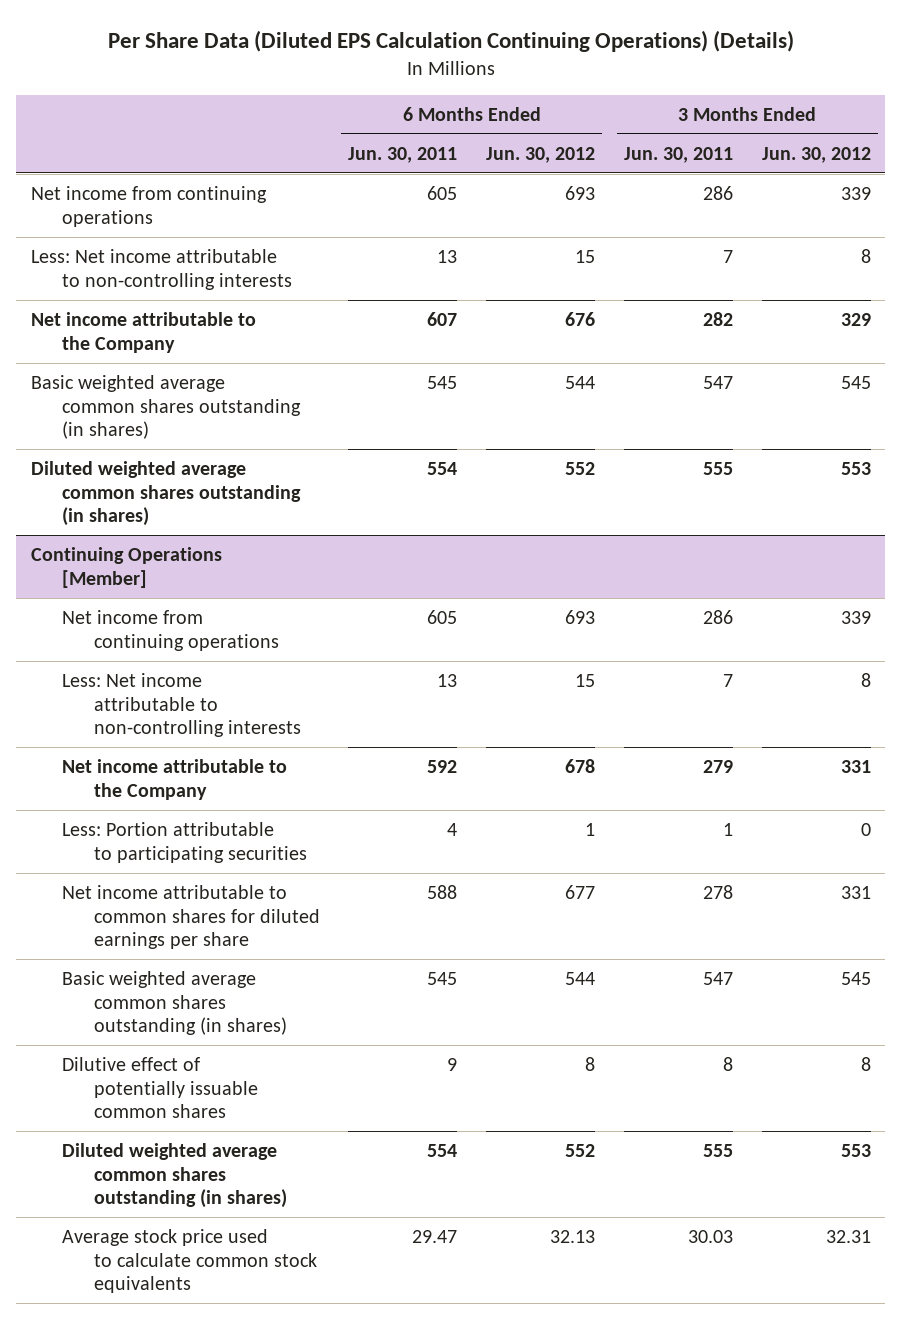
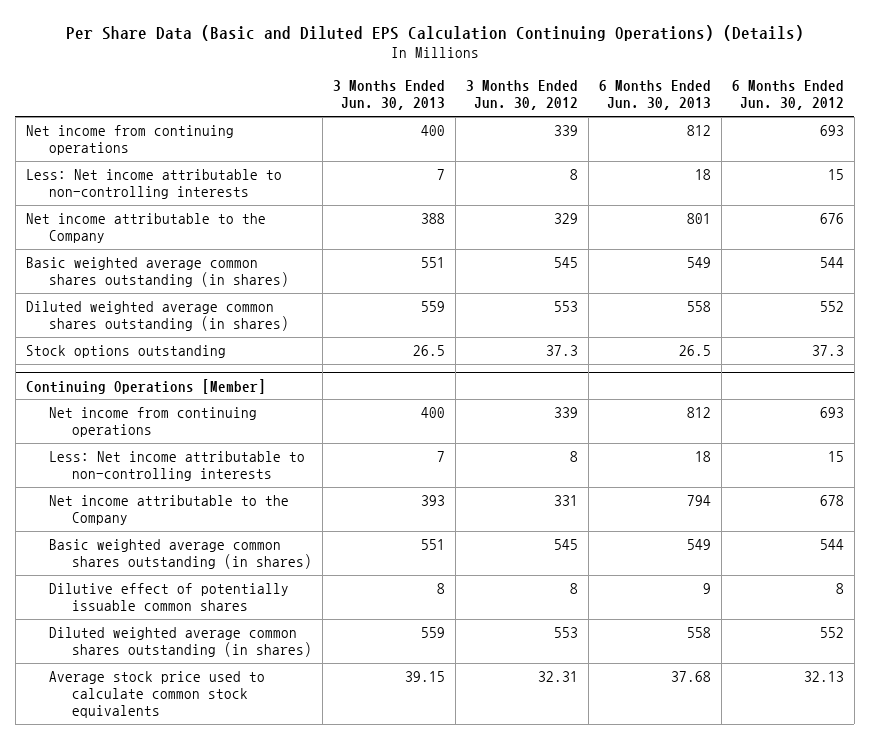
[107,29,794,52] Per Share Data (Diluted EPS Calculation Continuing Operations) (Details) -> [65,24,804,41] Per Share Data (Basic and Diluted EPS Calculation Continuing Operations) (Details)
[348,147,458,164] Jun. 30, 2011 -> none
[623,147,733,164] Jun. 30, 2011 -> none
none -> [332,80,445,111] 3 Months Ended Jun. 30, 2013
none -> [598,80,711,111] 6 Months Ended Jun. 30, 2013
none -> [25,345,226,359] Stock options outstanding
[62,822,307,863] Less: Portion attributable to participating securities -> none
[62,885,320,950] Net income attributable to common shares for diluted earnings per share -> none

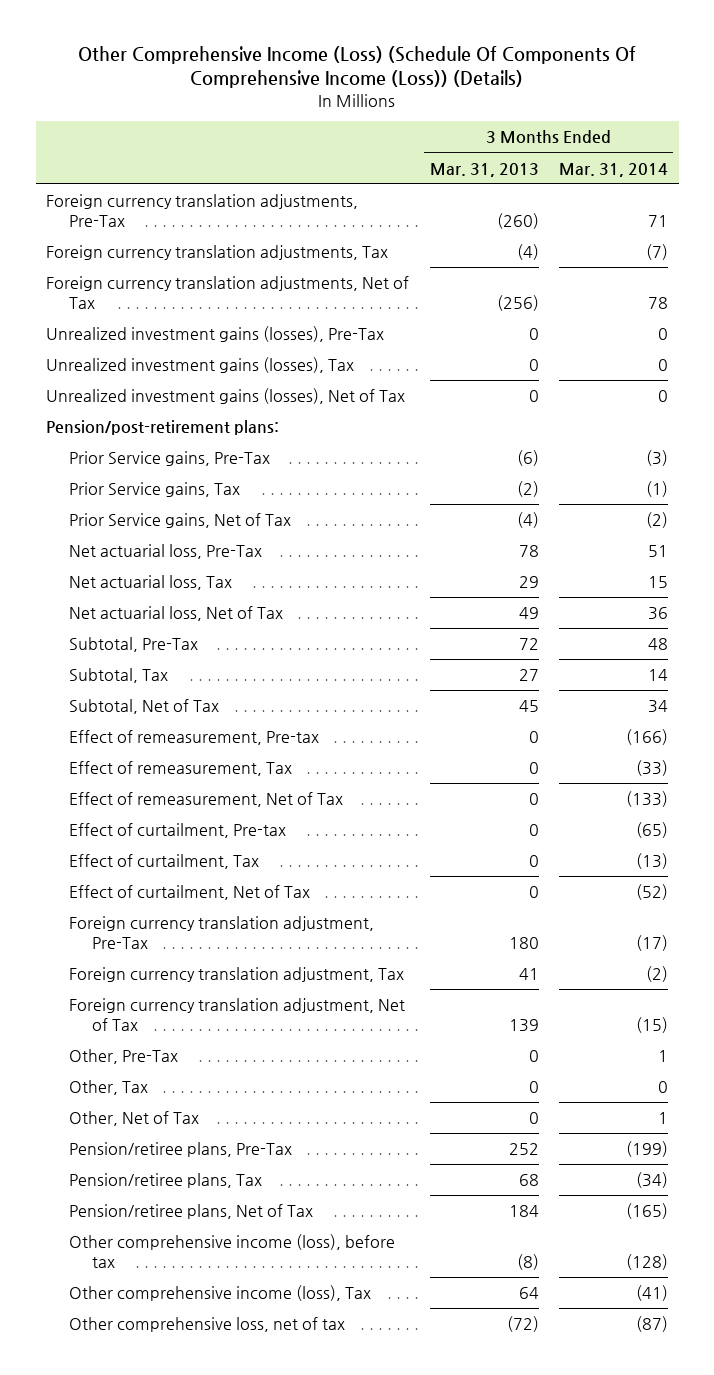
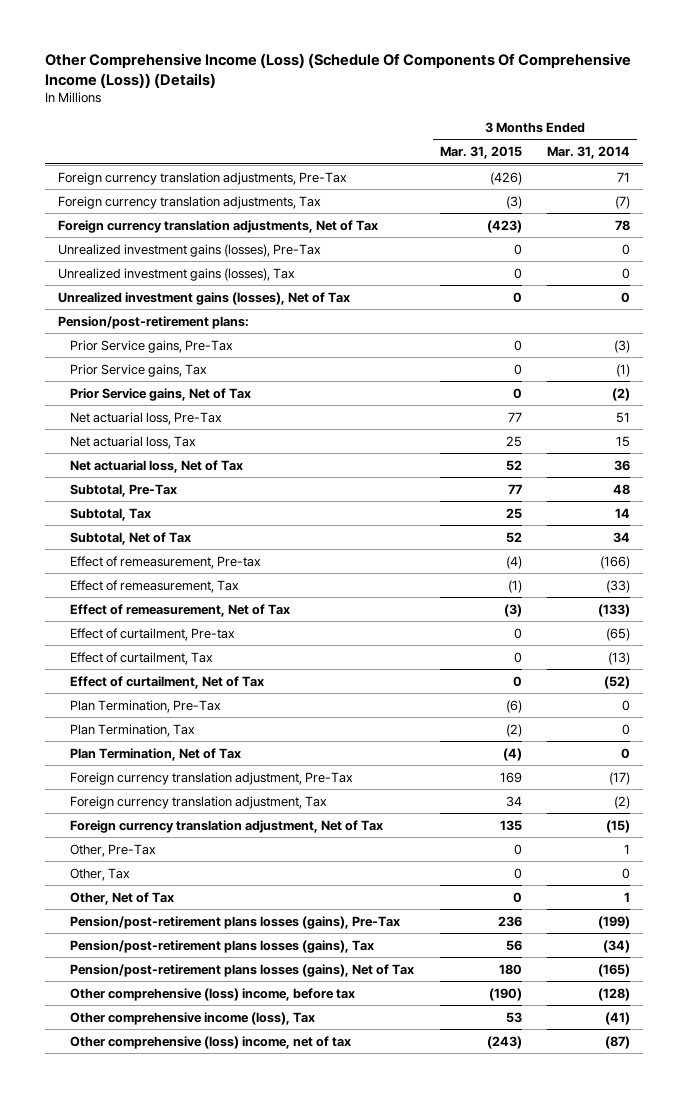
[429,162,539,177] Mar. 31, 2013 -> none
none -> [439,146,522,160] Mar. 31, 2015
none -> [70,699,222,713] Plan Termination, Pre-Tax
none -> [70,723,196,737] Plan Termination, Tax
none -> [70,747,242,761] Plan Termination, Net of Tax
[68,1142,292,1158] Pension/retiree plans, Pre-Tax -> [70,915,401,929] Pension/post-retirement plans losses (gains), Pre-Tax
[68,1173,262,1189] Pension/retiree plans, Tax -> [70,939,375,953] Pension/post-retirement plans losses (gains), Tax
[68,1204,313,1220] Pension/retiree plans, Net of Tax -> [70,963,415,977] Pension/post-retirement plans losses (gains), Net of Tax
[68,1234,395,1268] Other comprehensive income (loss), before tax -> [70,987,356,1001] Other comprehensive (loss) income, before tax
[68,1317,345,1333] Other comprehensive loss, net of tax -> [70,1035,352,1049] Other comprehensive (loss) income, net of tax

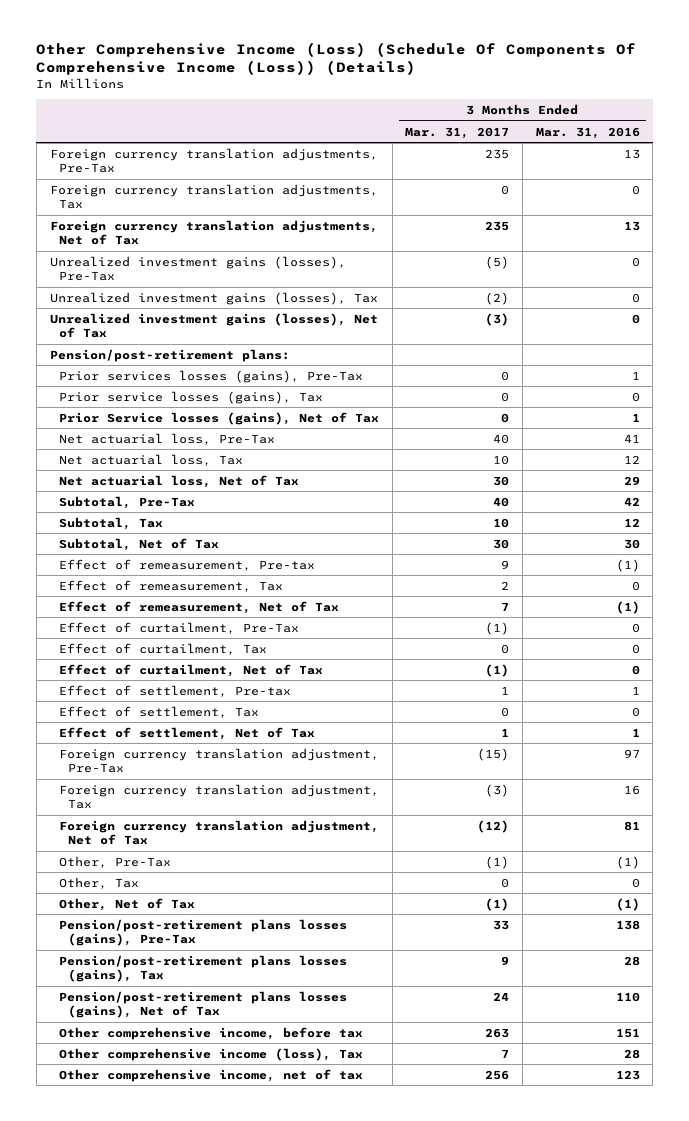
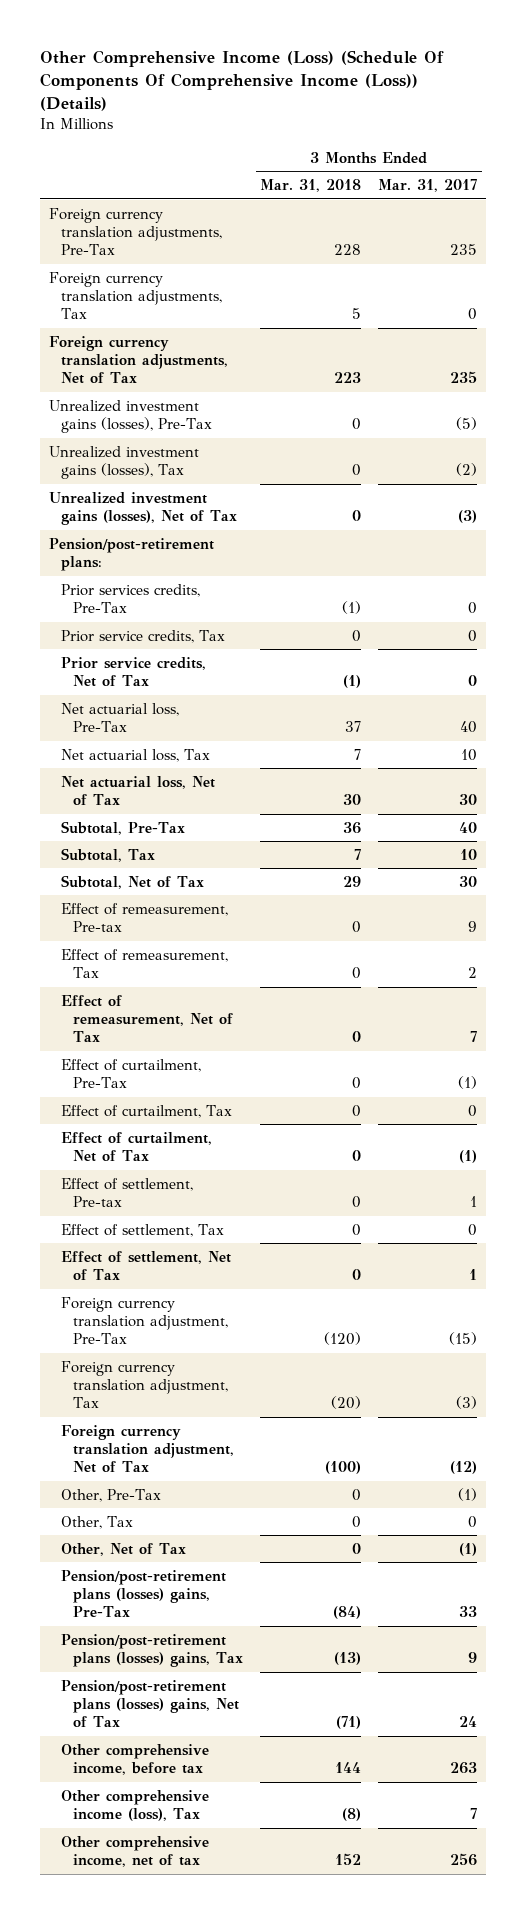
[535,126,640,139] Mar. 31, 2016 -> none
none -> [259,179,361,193] Mar. 31, 2018
[58,369,363,383] Prior services losses (gains), Pre-Tax -> [60,583,200,614] Prior services credits, Pre-Tax
[58,390,323,404] Prior service losses (gains), Tax -> [60,629,225,643] Prior service credits, Tax
[58,411,379,425] Prior Service losses (gains), Net of Tax -> [60,656,206,688] Prior service credits, Net of Tax
[58,918,347,947] Pension/post-retirement plans losses (gains), Pre-Tax -> [60,1569,226,1618] Pension/post-retirement plans (losses) gains, Pre-Tax
[58,954,347,983] Pension/post-retirement plans losses (gains), Tax -> [60,1633,243,1668] Pension/post-retirement plans (losses) gains, Tax
[58,990,347,1019] Pension/post-retirement plans losses (gains), Net of Tax -> [60,1679,239,1728] Pension/post-retirement plans (losses) gains, Net of Tax

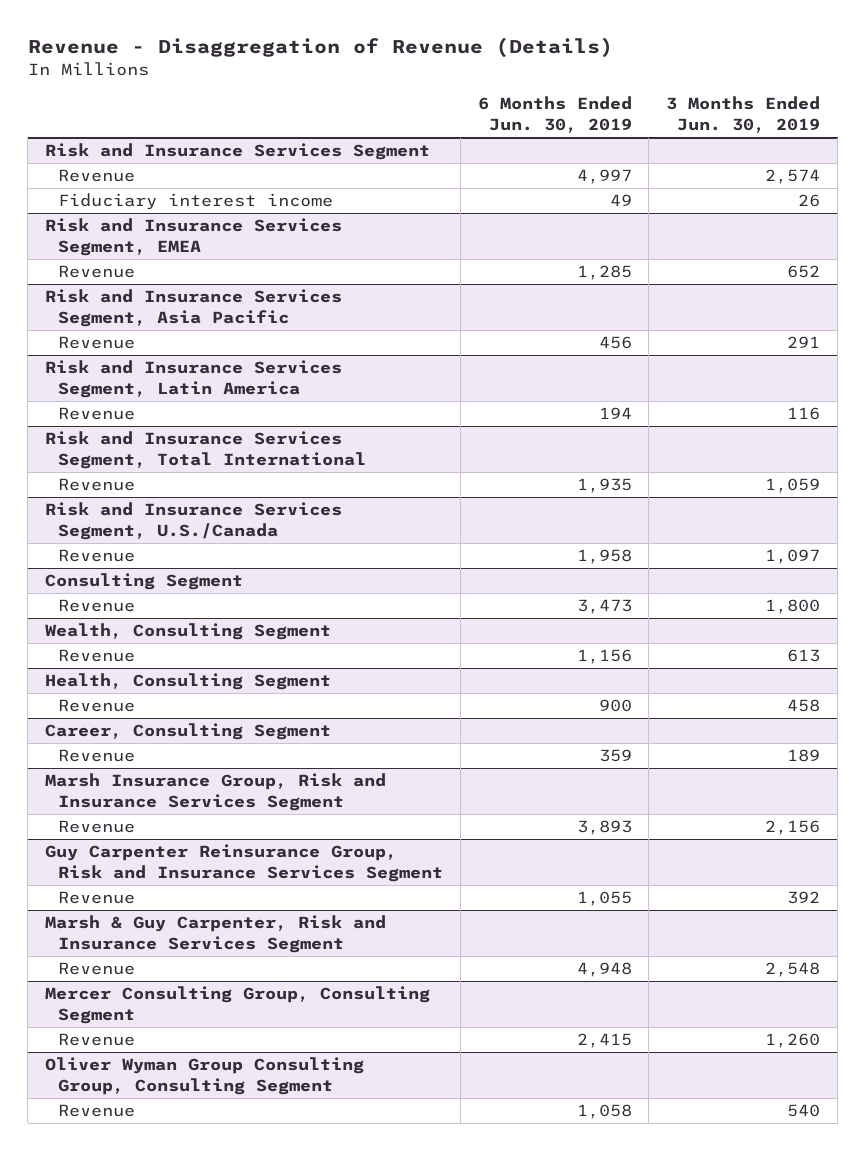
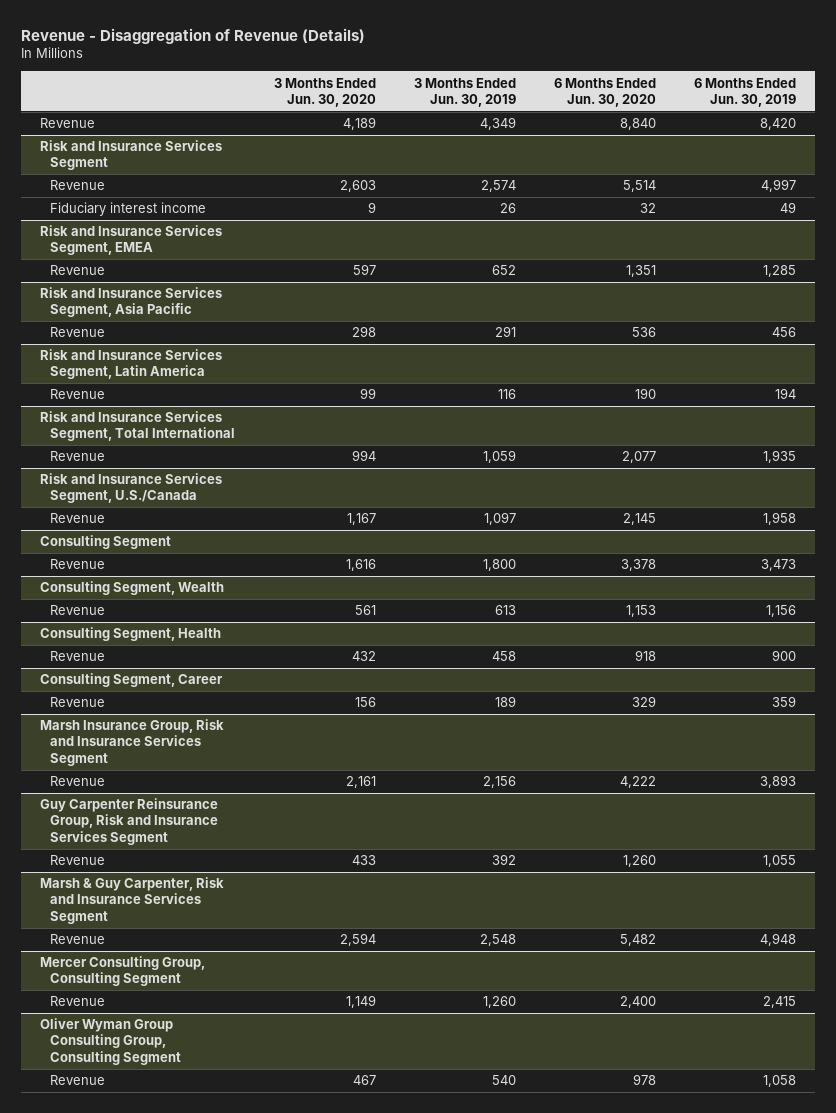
none -> [273,77,376,107] 3 Months Ended Jun. 30, 2020
none -> [553,77,656,107] 6 Months Ended Jun. 30, 2020
none -> [39,118,95,129] Revenue
[45,623,332,641] Wealth, Consulting Segment -> [39,581,224,596] Consulting Segment, Wealth
[45,673,332,691] Health, Consulting Segment -> [39,627,221,642] Consulting Segment, Health
[45,723,332,741] Career, Consulting Segment -> [39,673,223,688] Consulting Segment, Career

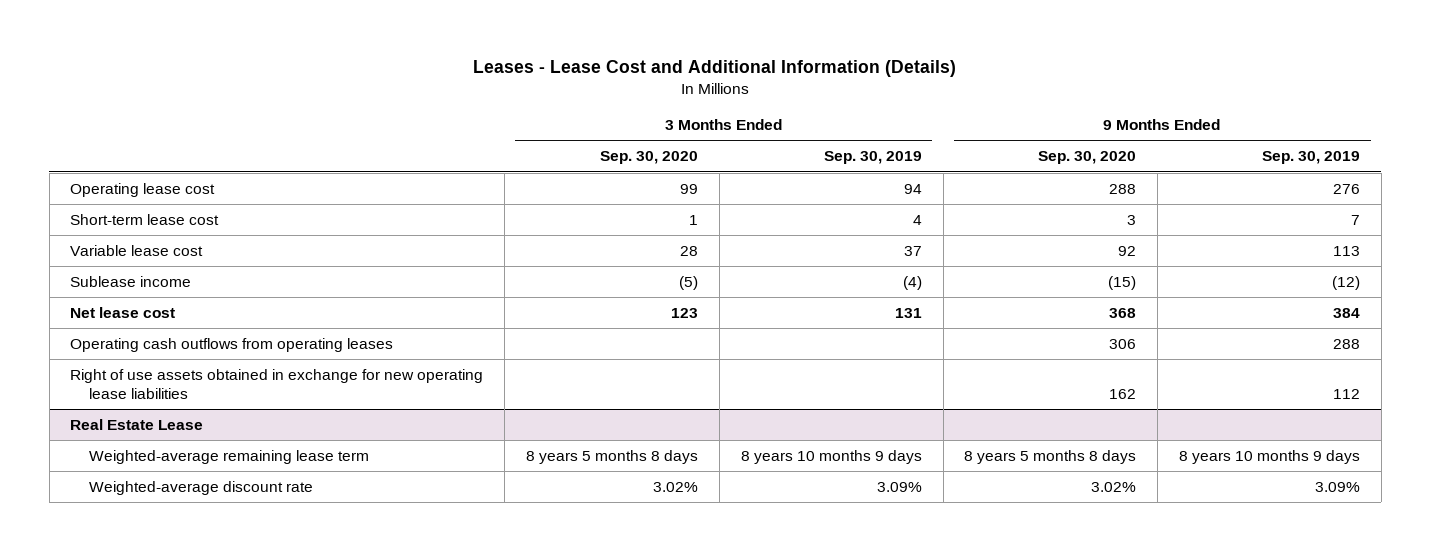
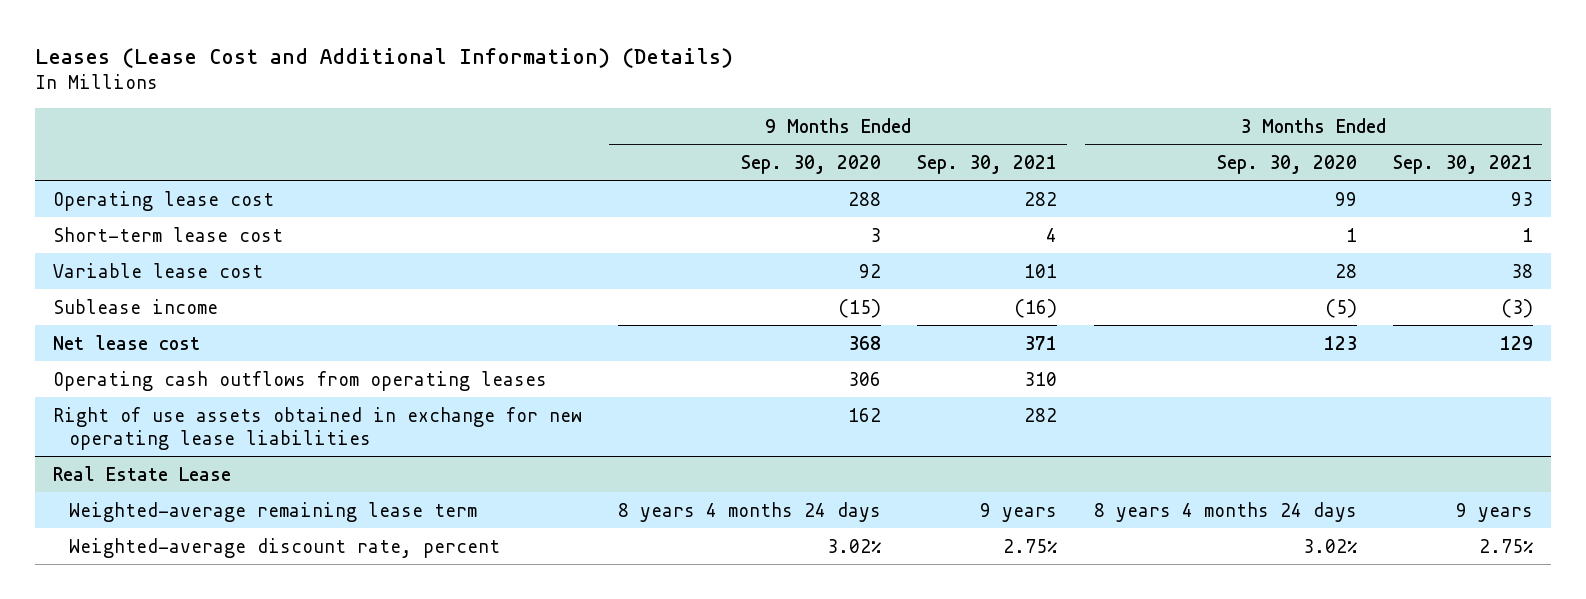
[473,60,957,78] Leases - Lease Cost and Additional Information (Details) -> [34,47,733,68] Leases (Lease Cost and Additional Information) (Details)
[823,151,922,165] Sep. 30, 2019 -> none
[1262,151,1361,165] Sep. 30, 2019 -> none
none -> [917,154,1058,174] Sep. 30, 2021
none -> [1393,154,1534,174] Sep. 30, 2021
[526,449,699,464] 8 years 5 months 8 days -> [1093,501,1357,522] 8 years 4 months 24 days
[964,449,1137,464] 8 years 5 months 8 days -> [618,501,882,522] 8 years 4 months 24 days
[88,480,313,495] Weighted-average discount rate -> [69,537,501,558] Weighted-average discount rate, percent

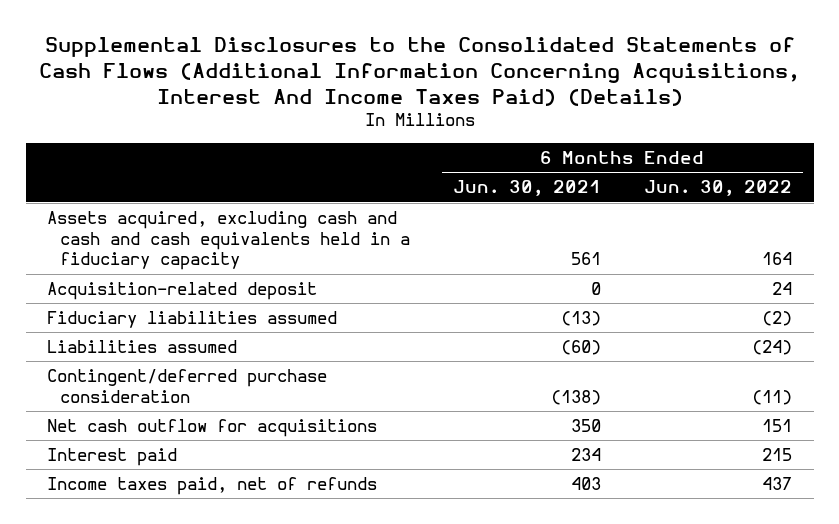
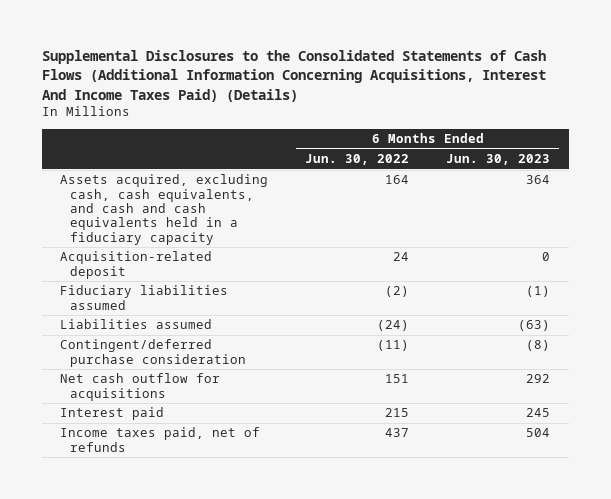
[452,180,601,197] Jun. 30, 2021 -> none
none -> [446,154,551,166] Jun. 30, 2023
[47,211,410,271] Assets acquired, excluding cash and cash and cash equivalents held in a fiduciary capacity -> [60,174,269,245] Assets acquired, excluding cash, cash equivalents, and cash and cash equivalents held in a fiduciary capacity

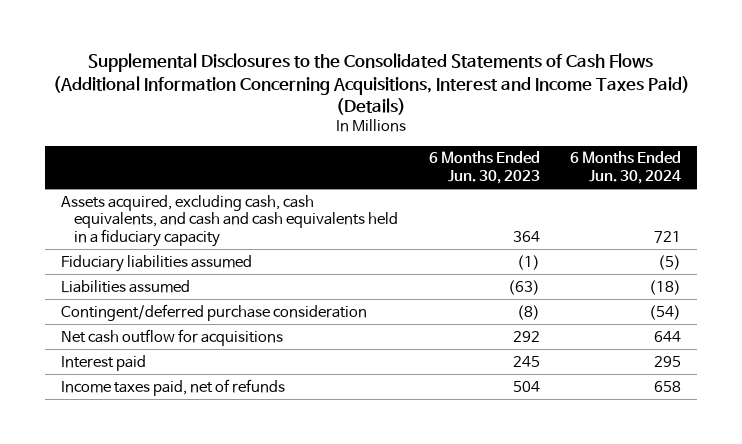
[42,50,547,102] Supplemental Disclosures to the Consolidated Statements of Cash Flows (Additional Information Concerning Acquisitions, Interest And Income Taxes Paid) (Details) -> [52,53,690,115] Supplemental Disclosures to the Consolidated Statements of Cash Flows (Additional Information Concerning Acquisitions, Interest and Income Taxes Paid) (Details)
[305,154,410,166] Jun. 30, 2022 -> none
none -> [570,151,682,184] 6 Months Ended Jun. 30, 2024
[60,251,213,279] Acquisition-related deposit -> none

